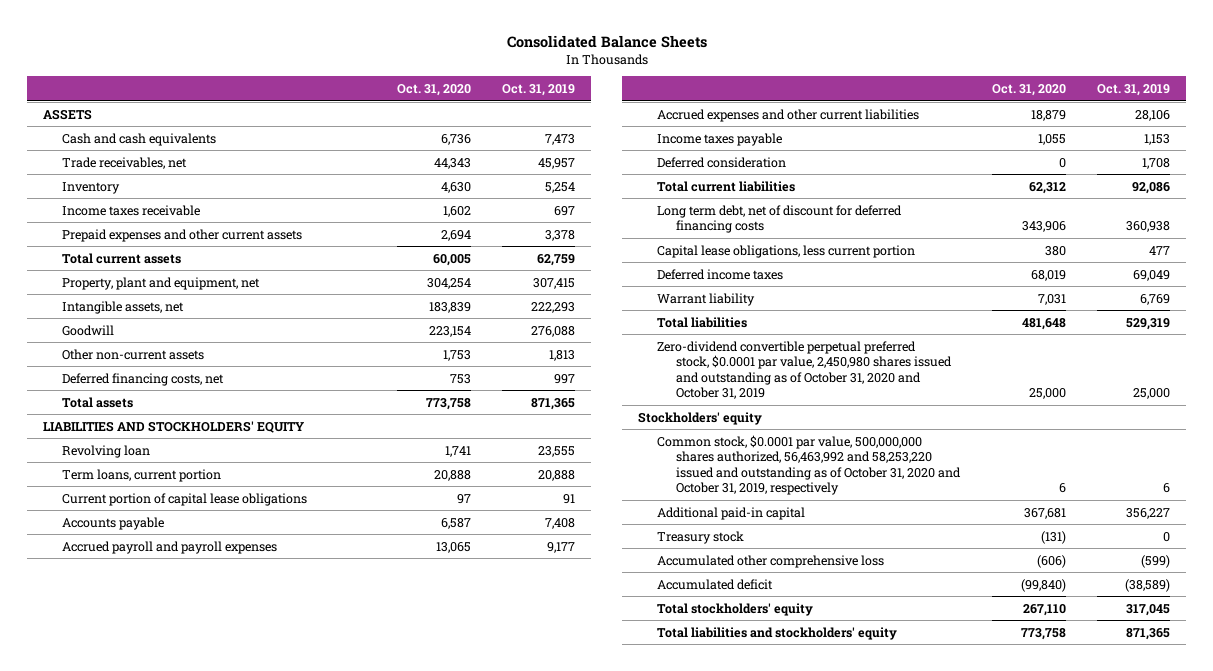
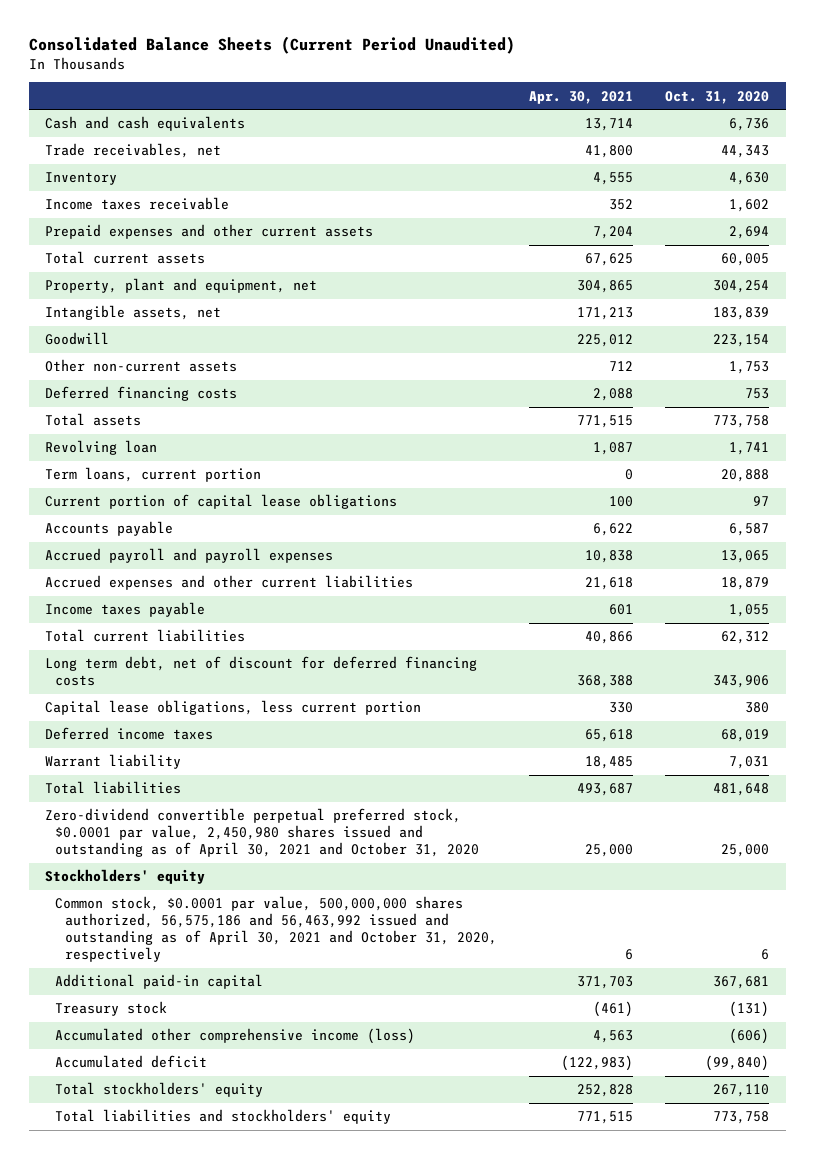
[506,34,707,48] Consolidated Balance Sheets -> [28,36,515,55] Consolidated Balance Sheets (Current Period Unaudited)
[502,83,576,96] Oct. 31, 2019 -> none
none -> [529,90,634,104] Apr. 30, 2021
[43,108,93,120] ASSETS -> none
[62,372,225,386] Deferred financing costs, net -> [44,386,237,402] Deferred financing costs
[43,420,305,433] LIABILITIES AND STOCKHOLDERS' EQUITY -> none
[657,156,787,168] Deferred consideration -> none
[657,340,953,400] Zero-dividend convertible perpetual preferred stock, $0.0001 par value, 2,450,980 shares issued and outstanding as of October 31, 2020 and October 31, 2019 -> [44,808,479,858] Zero-dividend convertible perpetual preferred stock, $0.0001 par value, 2,450,980 shares issued and outstanding as of April 30, 2021 and October 31, 2020
[657,434,962,496] Common stock, $0.0001 par value, 500,000,000 shares authorized, 56,463,992 and 58,253,220 issued and outstanding as of October 31, 2020 and October 31, 2019, respectively -> [54,896,497,963] Common stock, $0.0001 par value, 500,000,000 shares authorized, 56,575,186 and 56,463,992 issued and outstanding as of April 30, 2021 and October 31, 2020, respectively
[657,554,885,568] Accumulated other comprehensive loss -> [54,1028,415,1045] Accumulated other comprehensive income (loss)

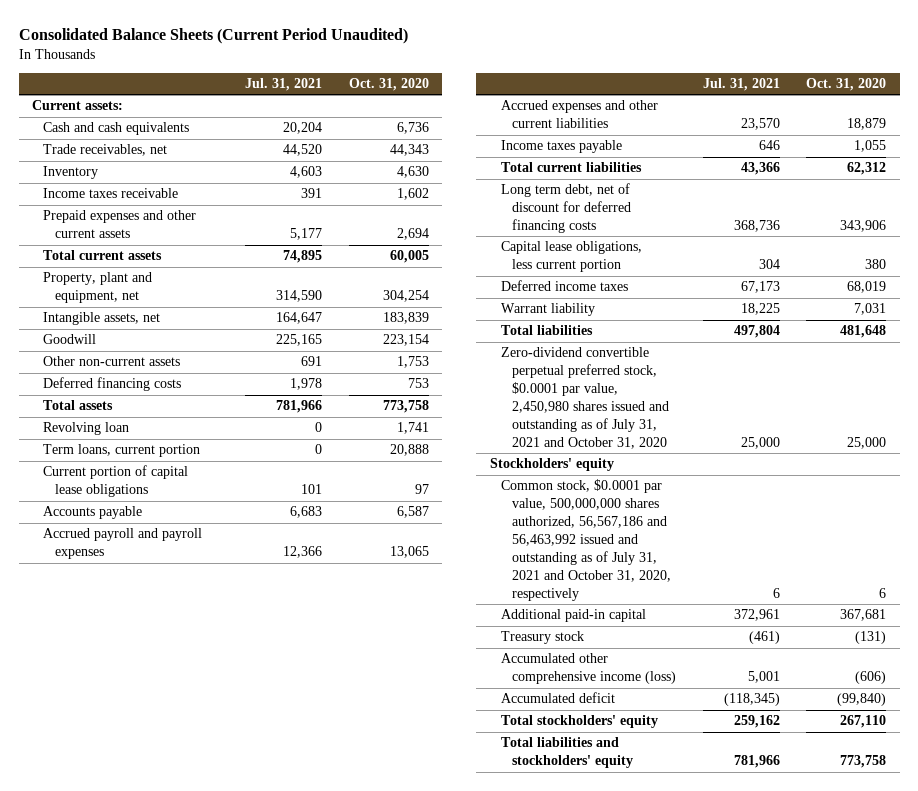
[529,90,634,104] Apr. 30, 2021 -> none
none -> [245,77,323,91] Jul. 31, 2021
none -> [31,100,123,111] Current assets:
[44,808,479,858] Zero-dividend convertible perpetual preferred stock, $0.0001 par value, 2,450,980 shares issued and outstanding as of April 30, 2021 and October 31, 2020 -> [501,347,670,449] Zero-dividend convertible perpetual preferred stock, $0.0001 par value, 2,450,980 shares issued and outstanding as of July 31, 2021 and October 31, 2020
[54,896,497,963] Common stock, $0.0001 par value, 500,000,000 shares authorized, 56,575,186 and 56,463,992 issued and outstanding as of April 30, 2021 and October 31, 2020, respectively -> [501,479,672,601] Common stock, $0.0001 par value, 500,000,000 shares authorized, 56,567,186 and 56,463,992 issued and outstanding as of July 31, 2021 and October 31, 2020, respectively

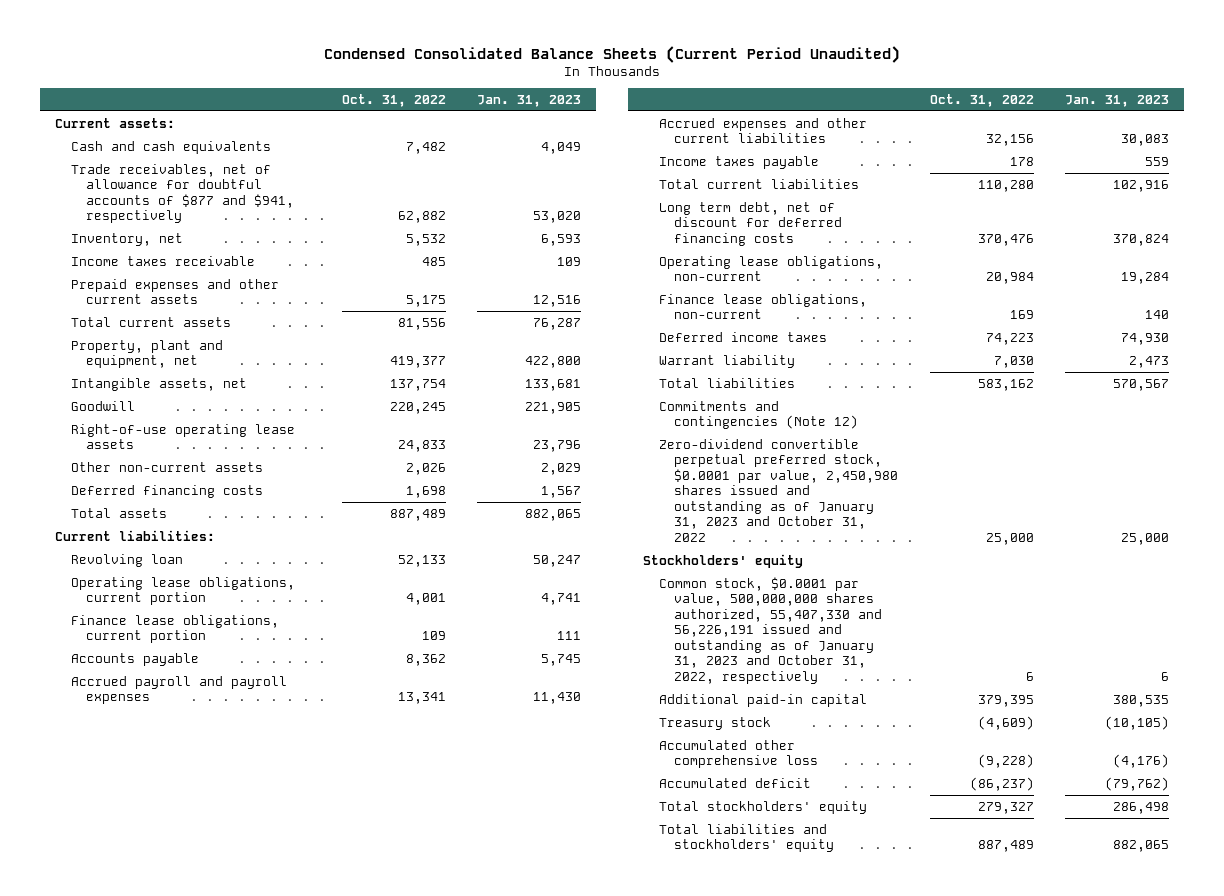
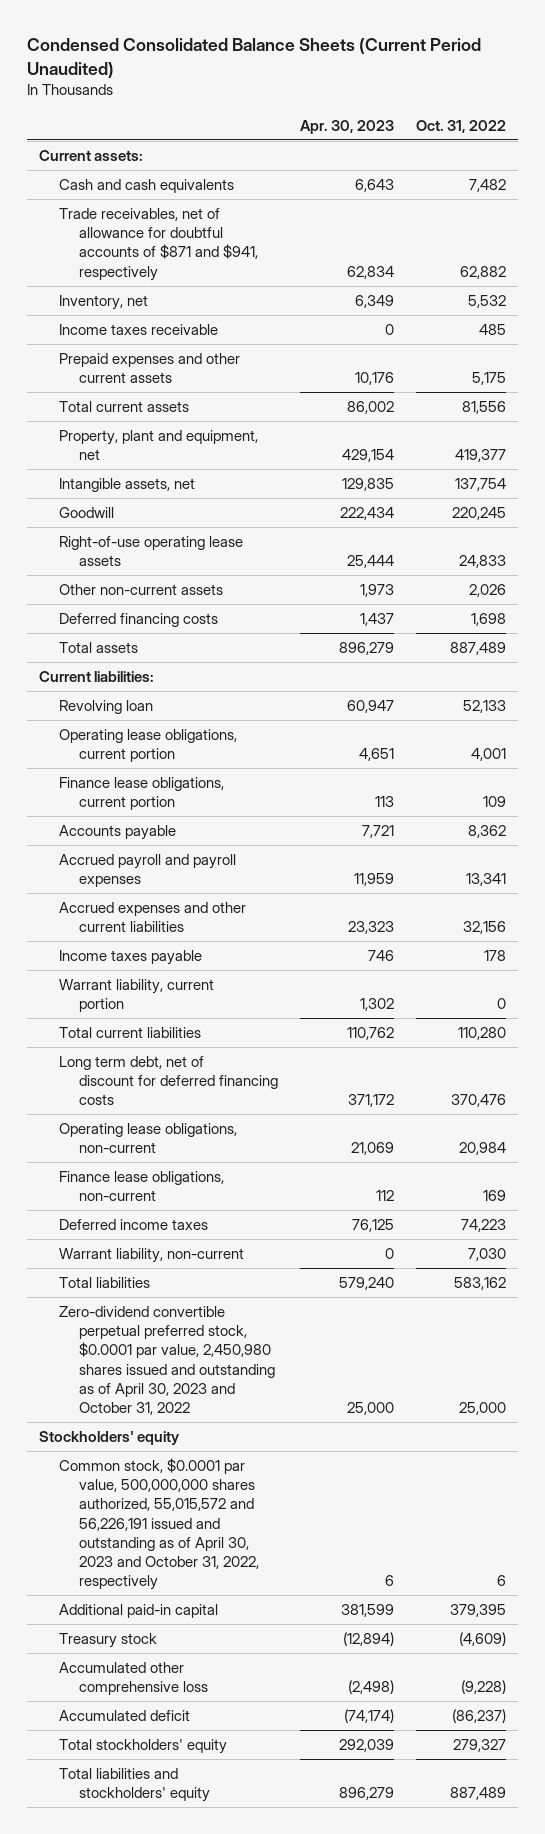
[476,94,581,107] Jan. 31, 2023 -> none
none -> [300,119,395,134] Apr. 30, 2023
[70,163,295,224] Trade receivables, net of allowance for doubtful accounts of $877 and $941, respectively -> [58,208,258,281] Trade receivables, net of allowance for doubtful accounts of $871 and $941, respectively
none -> [58,979,214,1013] Warrant liability, current portion
[658,354,795,368] Warrant liability -> [58,1248,244,1264] Warrant liability, non-current
[658,400,859,430] Commitments and contingencies (Note 12) -> none
[658,438,899,543] Zero-dividend convertible perpetual preferred stock, $0.0001 par value, 2,450,980 shares issued and outstanding as of January 31, 2023 and October 31, 2022 -> [58,1306,275,1415] Zero-dividend convertible perpetual preferred stock, $0.0001 par value, 2,450,980 shares issued and outstanding as of April 30, 2023 and October 31, 2022
[658,576,883,685] Common stock, $0.0001 par value, 500,000,000 shares authorized, 55,407,330 and 56,226,191 issued and outstanding as of January 31, 2023 and October 31, 2022, respectively -> [58,1458,259,1591] Common stock, $0.0001 par value, 500,000,000 shares authorized, 55,015,572 and 56,226,191 issued and outstanding as of April 30, 2023 and October 31, 2022, respectively

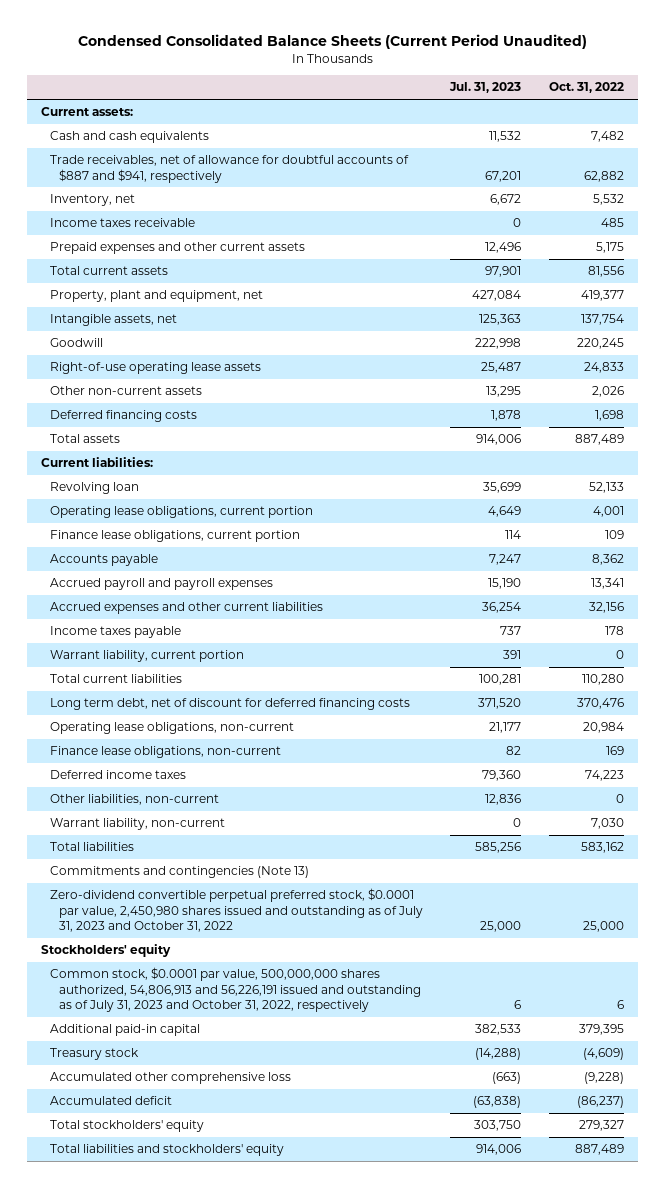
[300,119,395,134] Apr. 30, 2023 -> none
none -> [449,82,522,94] Jul. 31, 2023
[58,208,258,281] Trade receivables, net of allowance for doubtful accounts of $871 and $941, respectively -> [50,155,410,183] Trade receivables, net of allowance for doubtful accounts of $887 and $941, respectively
none -> [50,794,220,806] Other liabilities, non-current
none -> [50,866,310,879] Commitments and contingencies (Note 13)
[58,1306,275,1415] Zero-dividend convertible perpetual preferred stock, $0.0001 par value, 2,450,980 shares issued and outstanding as of April 30, 2023 and October 31, 2022 -> [50,888,424,932] Zero-dividend convertible perpetual preferred stock, $0.0001 par value, 2,450,980 shares issued and outstanding as of July 31, 2023 and October 31, 2022
[58,1458,259,1591] Common stock, $0.0001 par value, 500,000,000 shares authorized, 55,015,572 and 56,226,191 issued and outstanding as of April 30, 2023 and October 31, 2022, respectively -> [50,967,422,1012] Common stock, $0.0001 par value, 500,000,000 shares authorized, 54,806,913 and 56,226,191 issued and outstanding as of July 31, 2023 and October 31, 2022, respectively

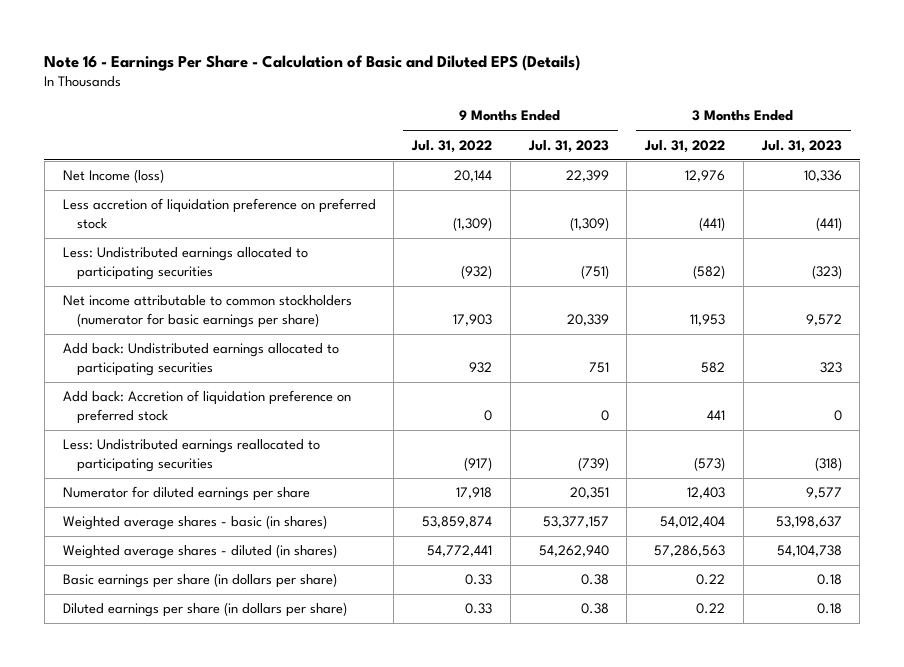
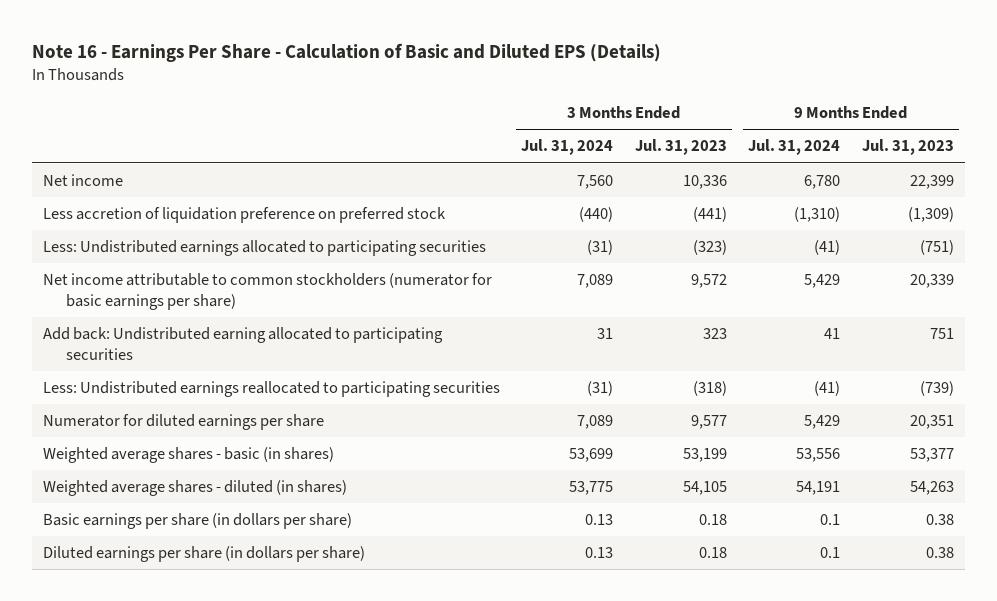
[411,139,493,153] Jul. 31, 2022 -> none
[644,139,726,153] Jul. 31, 2022 -> none
none -> [521,139,614,156] Jul. 31, 2024
none -> [748,139,841,156] Jul. 31, 2024
[62,169,164,184] Net Income (loss) -> [42,174,123,187] Net income
[62,390,351,425] Add back: Accretion of liquidation preference on preferred stock -> none
[62,343,339,377] Add back: Undistributed earnings allocated to participating securities -> [42,327,443,360] Add back: Undistributed earning allocated to participating securities
[542,516,609,529] 53,377,157 -> [909,448,954,463] 53,377
[775,516,842,529] 53,198,637 -> [682,448,727,463] 53,199
[538,545,609,558] 54,262,940 -> [909,481,954,496] 54,263
[776,545,842,558] 54,104,738 -> [682,481,727,496] 54,105

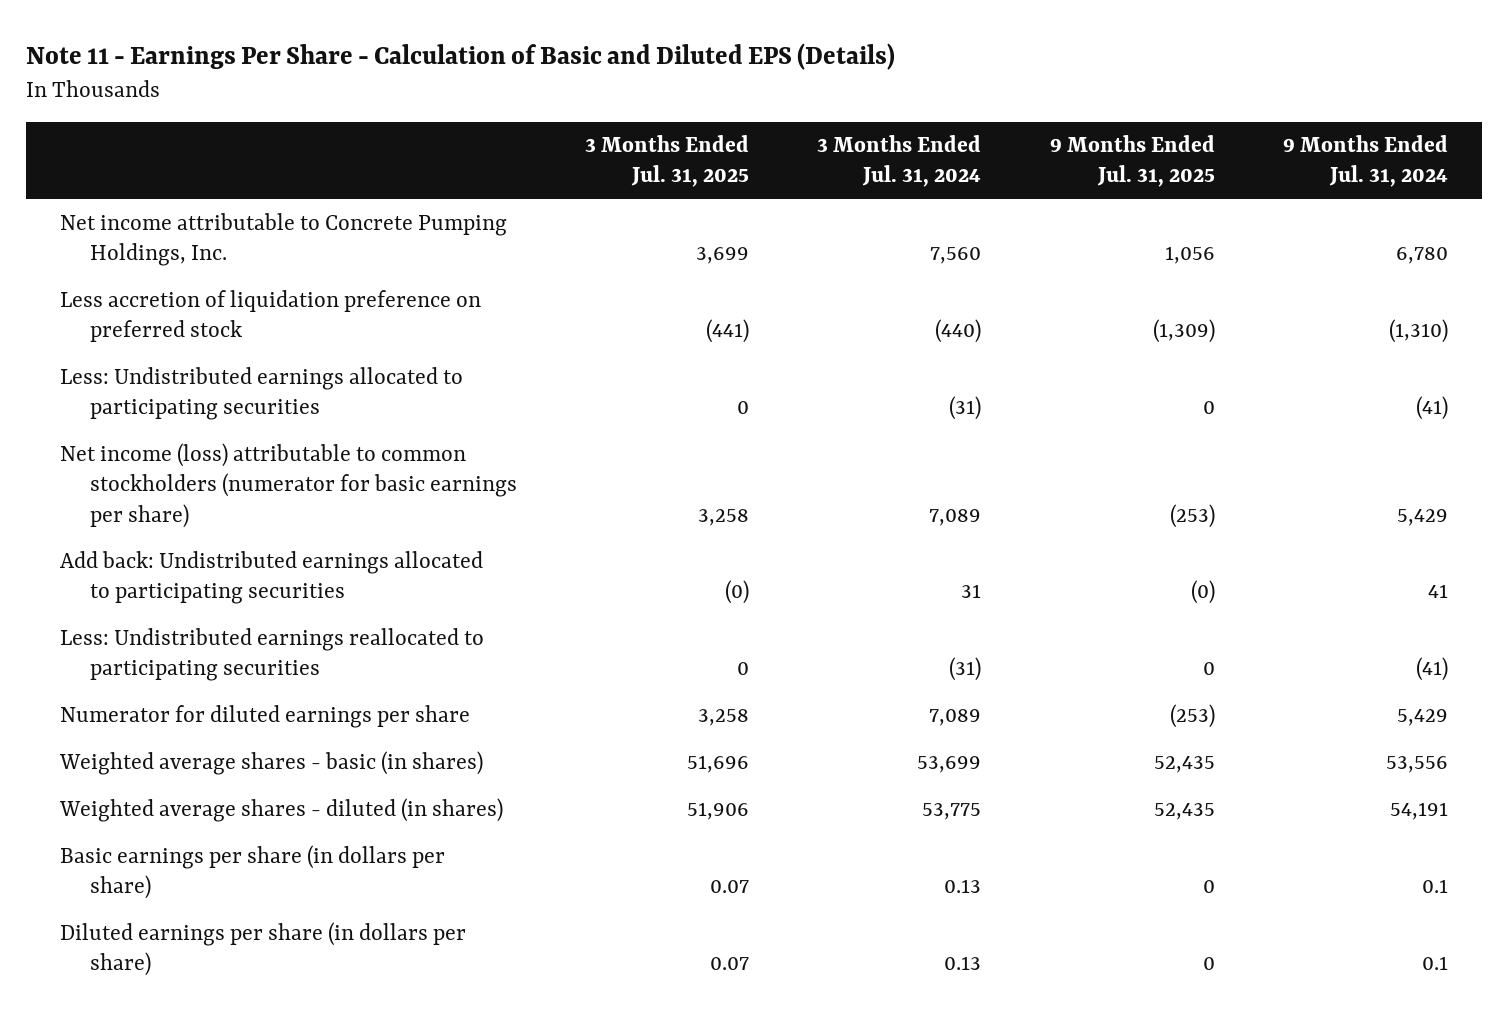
[32,42,662,62] Note 16 - Earnings Per Share - Calculation of Basic and Diluted EPS (Details) -> [25,43,895,71] Note 11 - Earnings Per Share - Calculation of Basic and Diluted EPS (Details)
[634,139,727,156] Jul. 31, 2023 -> none
[861,139,954,156] Jul. 31, 2023 -> none
none -> [585,135,750,188] 3 Months Ended Jul. 31, 2025
none -> [1049,135,1215,188] 9 Months Ended Jul. 31, 2025
[42,174,123,187] Net income -> [60,213,508,267] Net income attributable to Concrete Pumping Holdings, Inc.
[42,273,492,310] Net income attributable to common stockholders (numerator for basic earnings per share) -> [60,443,517,528] Net income (loss) attributable to common stockholders (numerator for basic earnings per share)
[42,327,443,360] Add back: Undistributed earning allocated to participating securities -> [60,551,484,605] Add back: Undistributed earnings allocated to participating securities

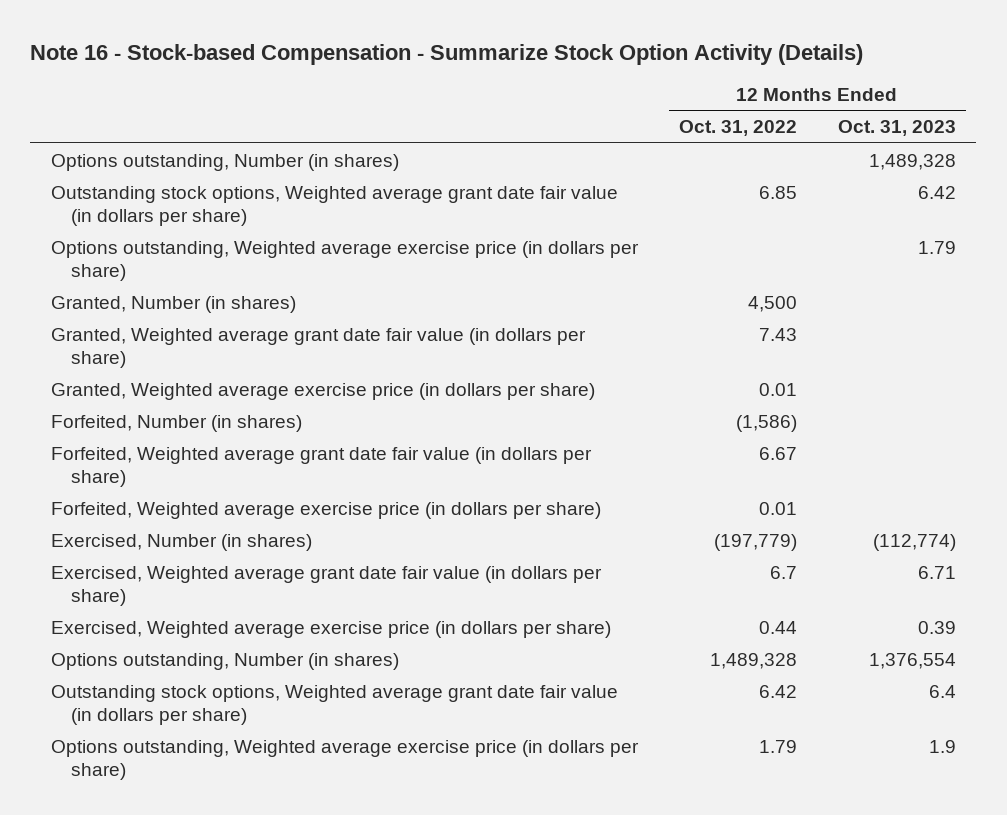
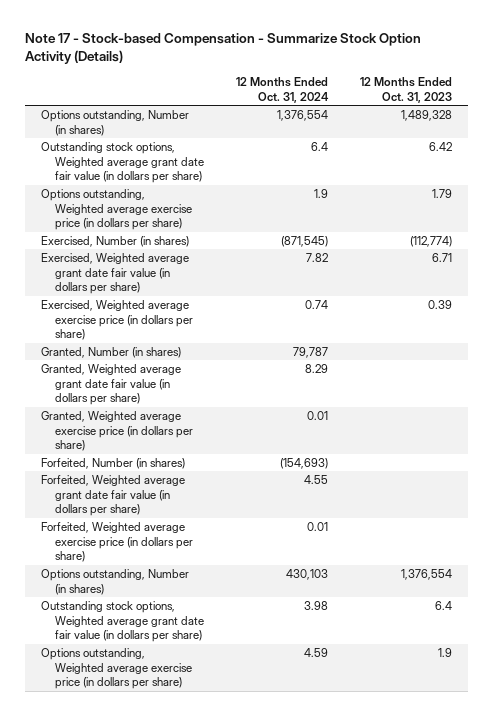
[30,43,864,65] Note 16 - Stock-based Compensation - Summarize Stock Option Activity (Details) -> [25,33,422,65] Note 17 - Stock-based Compensation - Summarize Stock Option Activity (Details)
[678,120,797,137] Oct. 31, 2022 -> none
none -> [236,77,330,103] 12 Months Ended Oct. 31, 2024
[50,533,312,551] Exercised, Number (in shares) -> [41,235,190,247] Exercised, Number (in shares)
[50,565,602,606] Exercised, Weighted average grant date fair value (in dollars per share) -> [41,252,190,295] Exercised, Weighted average grant date fair value (in dollars per share)
[50,620,611,638] Exercised, Weighted average exercise price (in dollars per share) -> [41,299,194,341] Exercised, Weighted average exercise price (in dollars per share)

